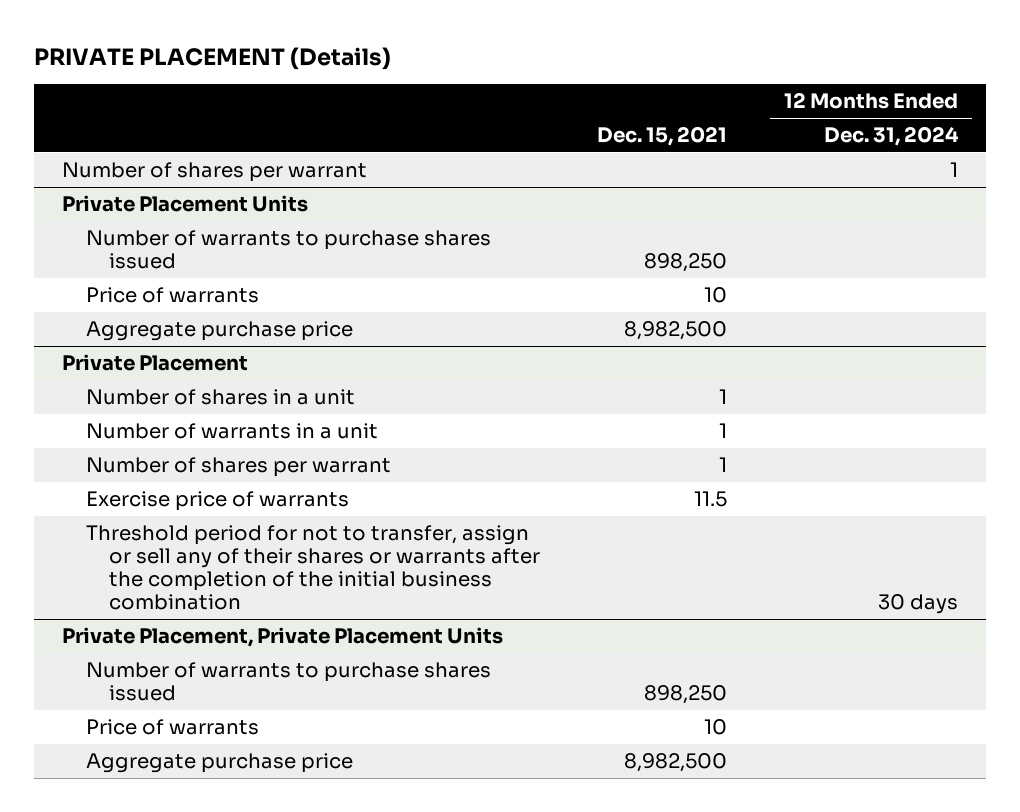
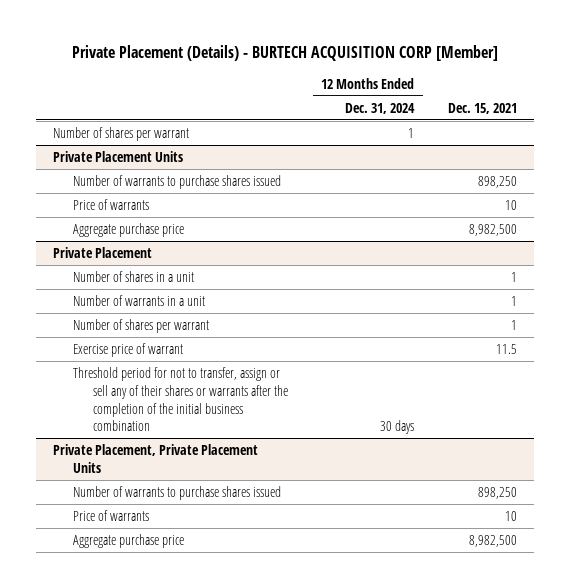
[33,46,391,70] PRIVATE PLACEMENT (Details) -> [71,45,498,62] Private Placement (Details) - BURTECH ACQUISITION CORP [Member]
[85,491,349,512] Exercise price of warrants -> [73,342,184,357] Exercise price of warrant

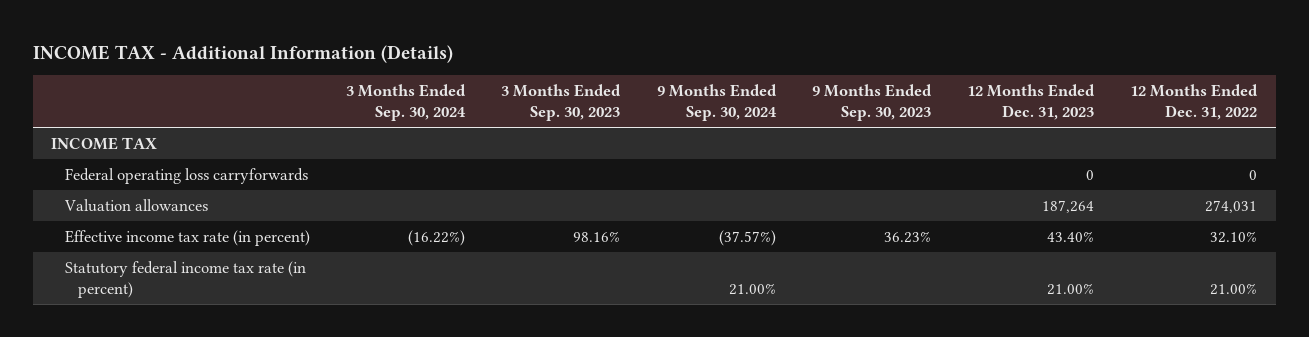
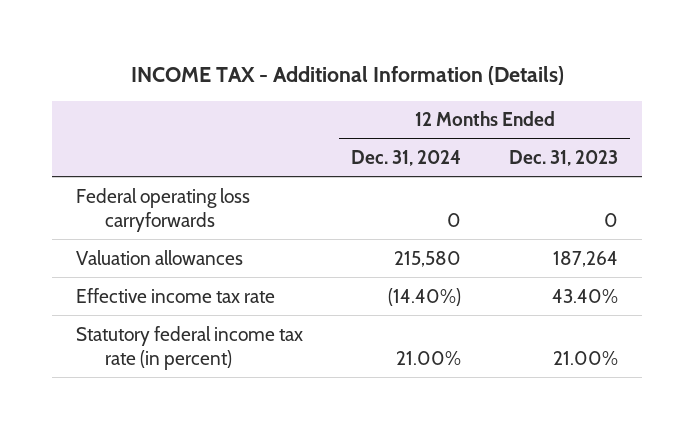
[345,84,466,122] 3 Months Ended Sep. 30, 2024 -> none
[501,84,622,122] 3 Months Ended Sep. 30, 2023 -> none
[656,84,777,122] 9 Months Ended Sep. 30, 2024 -> none
[811,84,932,122] 9 Months Ended Sep. 30, 2023 -> none
[1130,84,1259,121] 12 Months Ended Dec. 31, 2022 -> none
none -> [351,149,462,166] Dec. 31, 2024
[51,137,158,151] INCOME TAX -> none
[64,230,310,247] Effective income tax rate (in percent) -> [76,287,276,303] Effective income tax rate

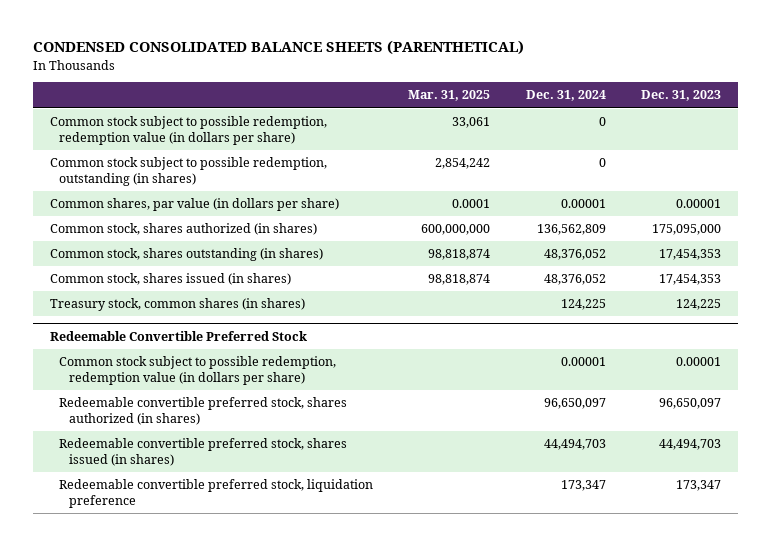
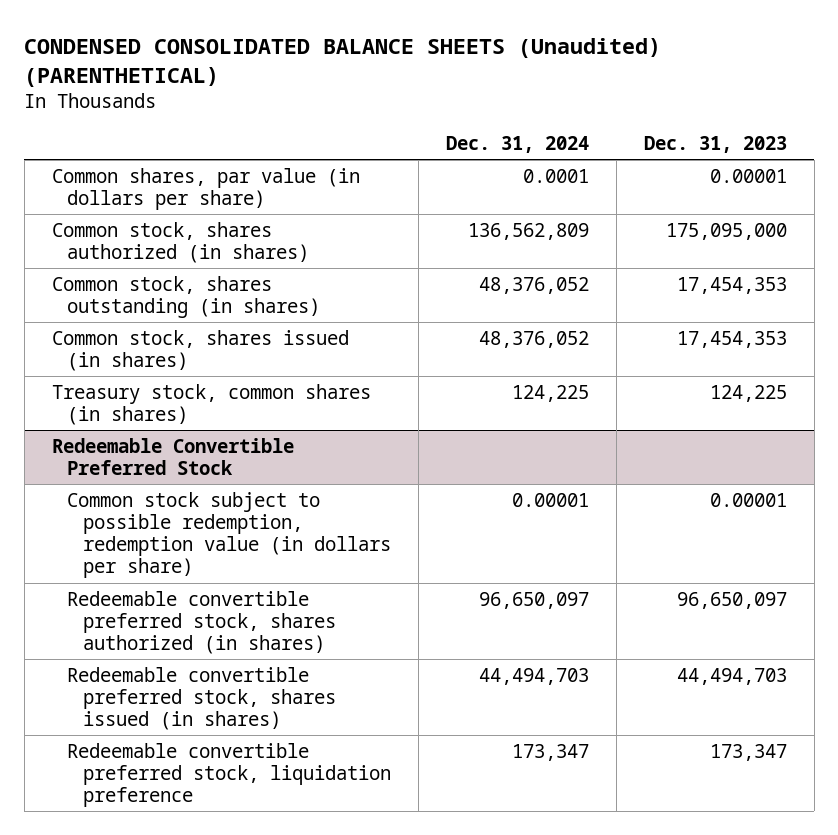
[32,40,524,56] CONDENSED CONSOLIDATED BALANCE SHEETS (PARENTHETICAL) -> [24,37,662,87] CONDENSED CONSOLIDATED BALANCE SHEETS (Unaudited) (PARENTHETICAL)
[408,90,491,102] Mar. 31, 2025 -> none
[50,116,328,145] Common stock subject to possible redemption, redemption value (in dollars per share) -> none
[50,157,328,186] Common stock subject to possible redemption, outstanding (in shares) -> none
[560,199,606,209] 0.00001 -> [522,168,589,183] 0.0001

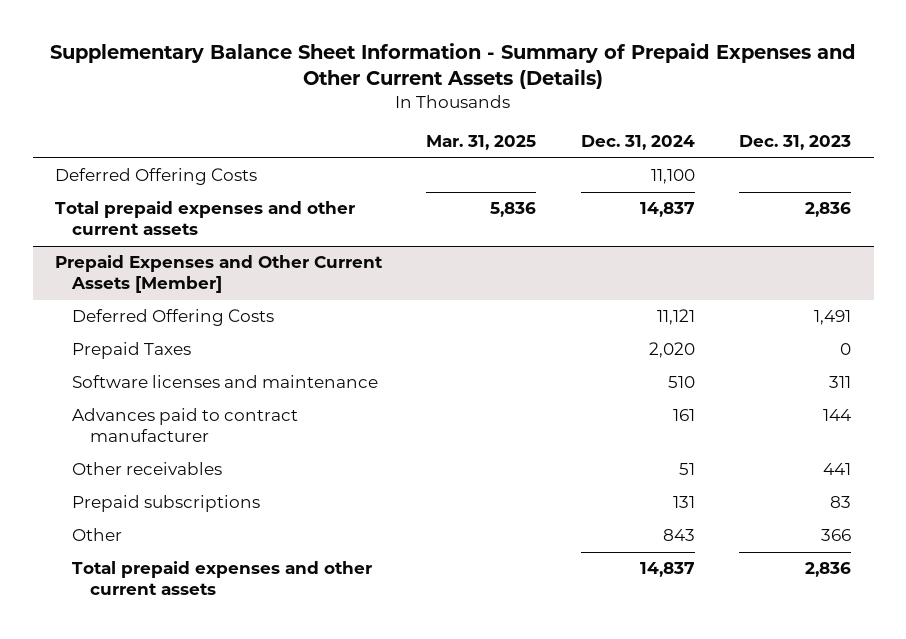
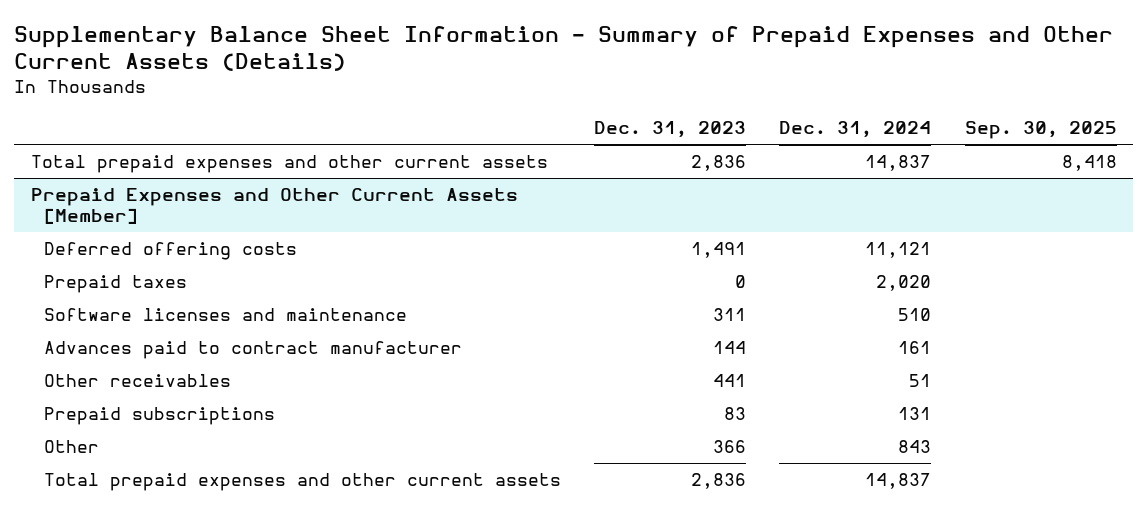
[426,135,537,151] Mar. 31, 2025 -> none
none -> [964,121,1117,140] Sep. 30, 2025
[54,168,257,186] Deferred Offering Costs -> none
[72,309,275,327] Deferred Offering Costs -> [43,242,297,261] Deferred offering costs
[72,342,192,360] Prepaid Taxes -> [43,275,187,294] Prepaid taxes

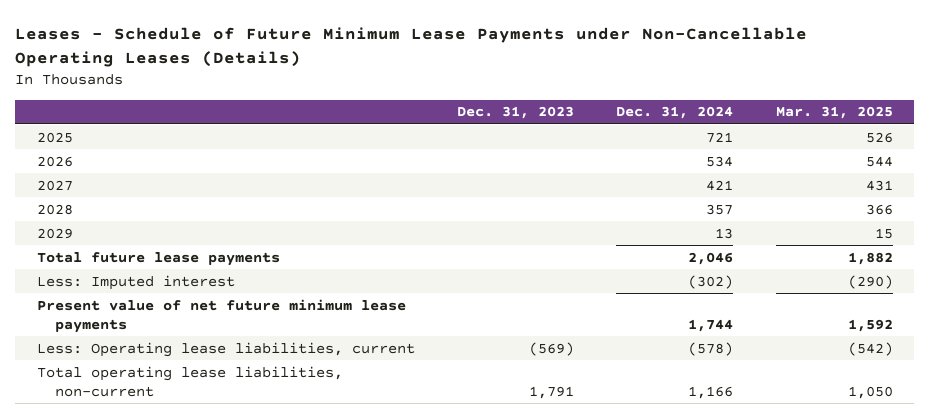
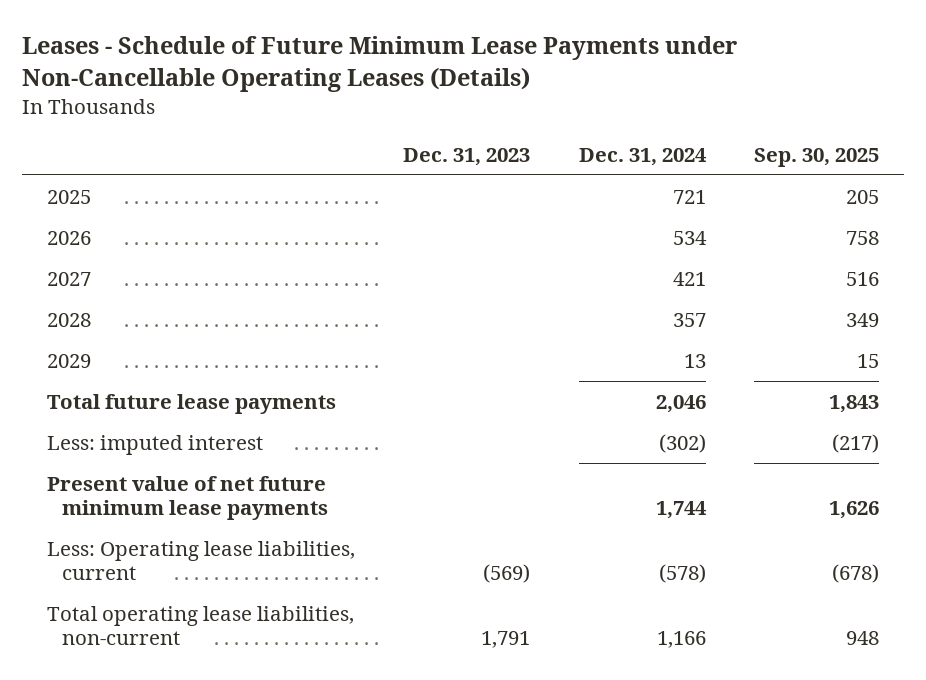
[775,106,893,120] Mar. 31, 2025 -> none
none -> [754,147,880,167] Sep. 30, 2025
[36,274,235,290] Less: Imputed interest -> [46,434,263,455] Less: imputed interest

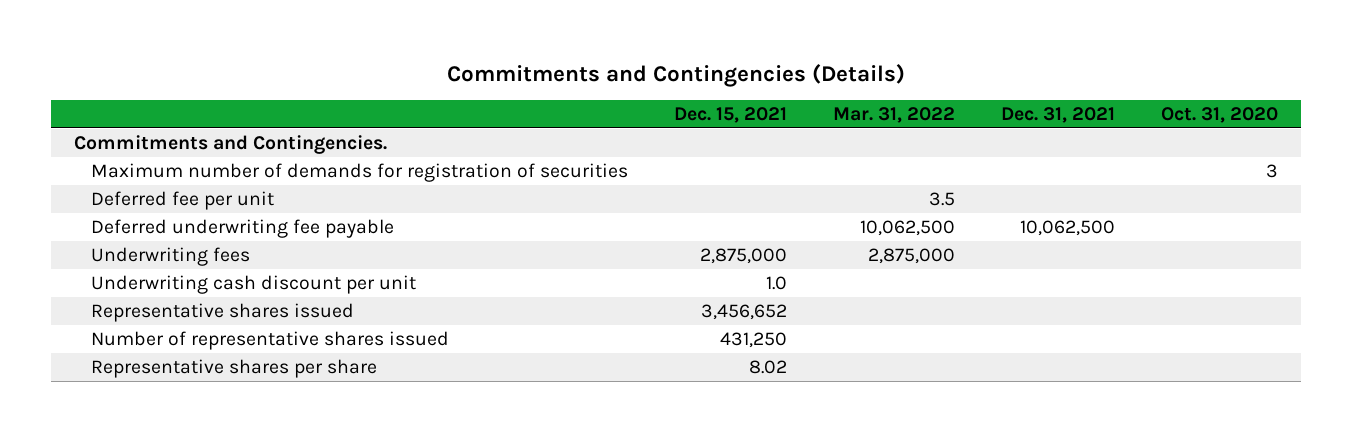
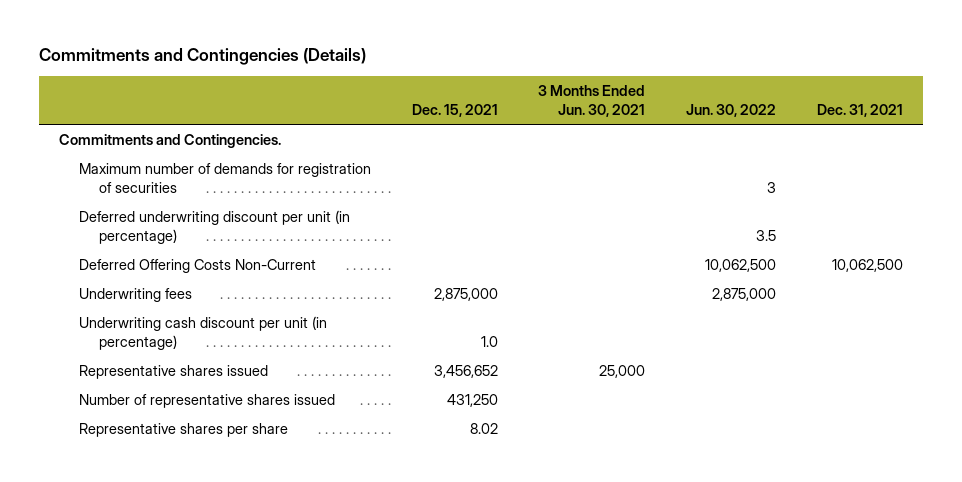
[833,107,956,124] Mar. 31, 2022 -> none
[1161,107,1279,124] Oct. 31, 2020 -> none
none -> [538,84,646,117] 3 Months Ended Jun. 30, 2021
none -> [685,103,776,117] Jun. 30, 2022
[91,190,275,210] Deferred fee per unit -> none
none -> [78,209,350,244] Deferred underwriting discount per unit (in percentage)
[91,218,395,238] Deferred underwriting fee payable -> [78,258,316,273] Deferred Offering Costs Non-Current
[91,274,417,294] Underwriting cash discount per unit -> [78,315,327,350] Underwriting cash discount per unit (in percentage)

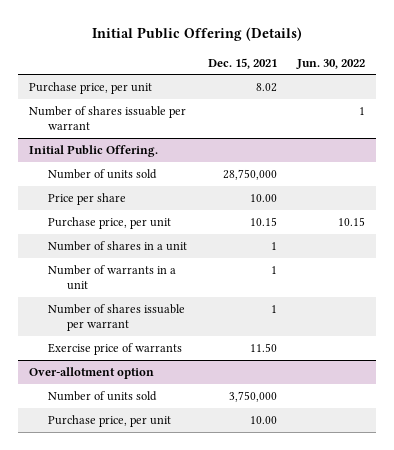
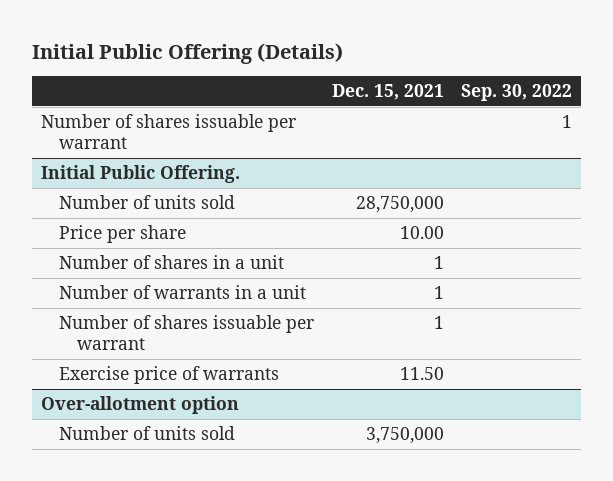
[296,58,366,69] Jun. 30, 2022 -> none
none -> [461,84,573,102] Sep. 30, 2022
[28,81,152,94] Purchase price, per unit -> none
[47,216,171,229] Purchase price, per unit -> none
[47,414,171,427] Purchase price, per unit -> none

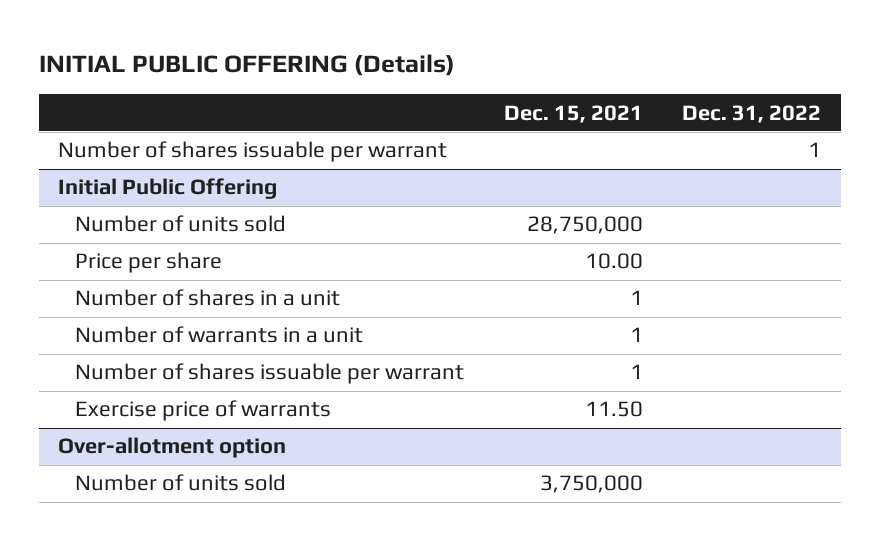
[31,42,343,64] Initial Public Offering (Details) -> [38,54,455,77] INITIAL PUBLIC OFFERING (Details)
[461,84,573,102] Sep. 30, 2022 -> none
none -> [682,104,822,123] Dec. 31, 2022
[40,165,240,184] Initial Public Offering. -> [58,178,278,200] Initial Public Offering

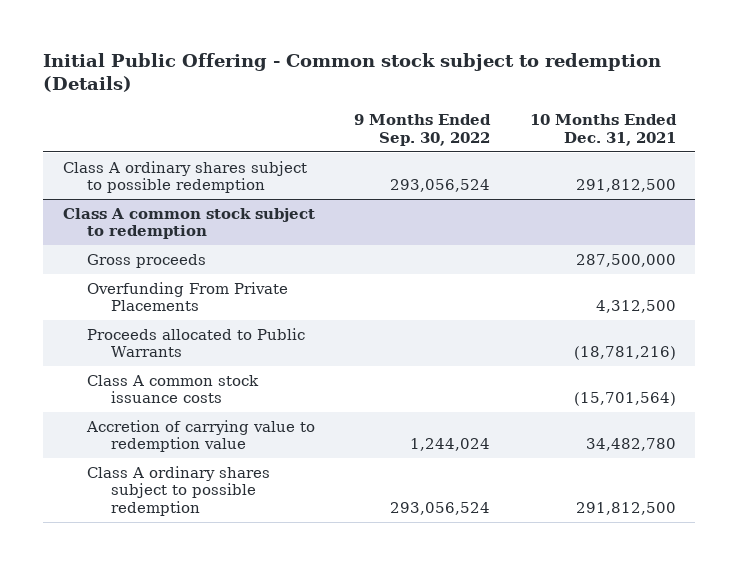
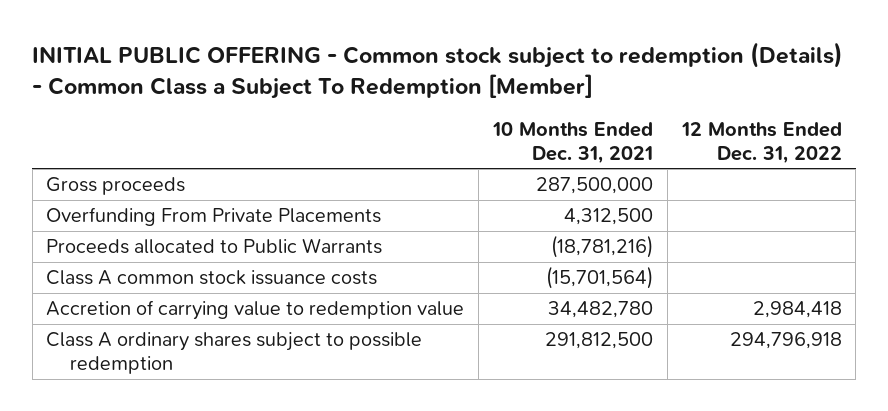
[43,52,662,93] Initial Public Offering - Common stock subject to redemption (Details) -> [32,42,844,99] INITIAL PUBLIC OFFERING - Common stock subject to redemption (Details) - Common Class a Subject To Redemption [Member]
[354,114,492,146] 9 Months Ended Sep. 30, 2022 -> none
none -> [680,121,842,164] 12 Months Ended Dec. 31, 2022
[62,160,307,194] Class A ordinary shares subject to possible redemption -> none
[62,207,315,240] Class A common stock subject to redemption -> none

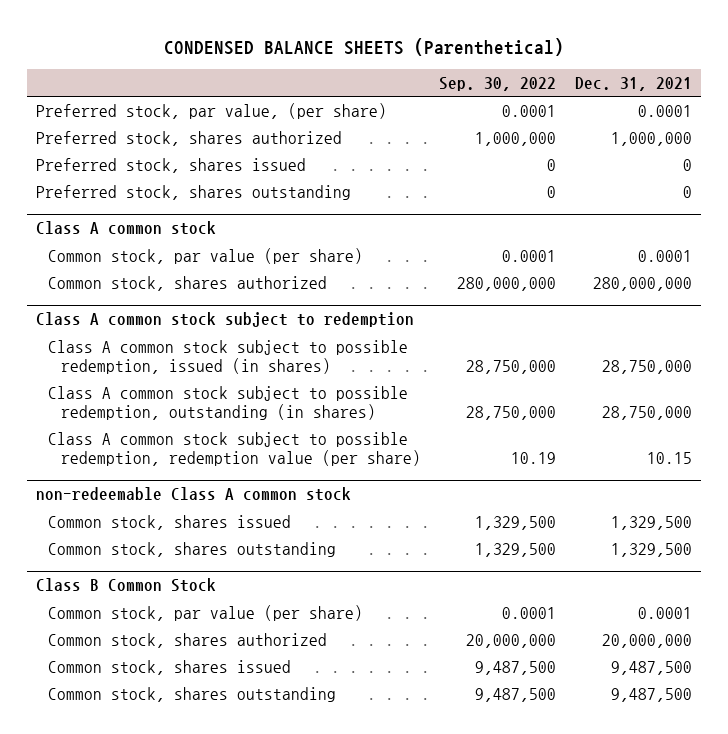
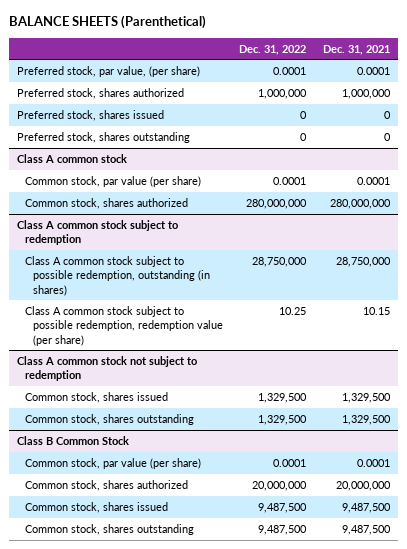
[163,37,564,56] CONDENSED BALANCE SHEETS (Parenthetical) -> [9,15,207,30] BALANCE SHEETS (Parenthetical)
[439,77,557,92] Sep. 30, 2022 -> none
none -> [239,44,307,55] Dec. 31, 2022
[48,339,409,375] Class A common stock subject to possible redemption, issued (in shares) -> none
[36,487,352,502] non-redeemable Class A common stock -> [17,355,198,382] Class A common stock not subject to redemption

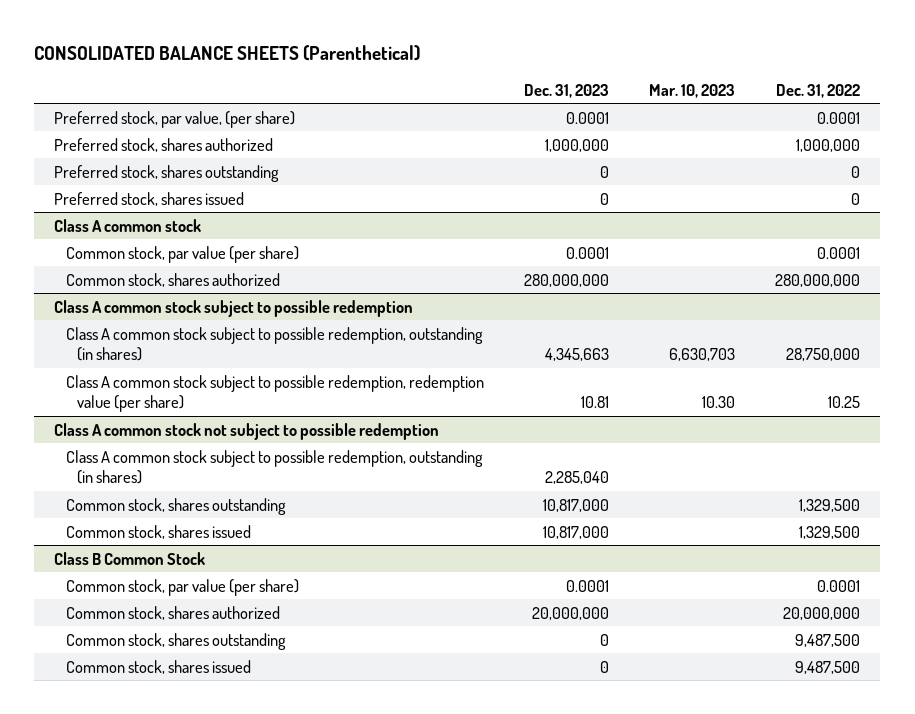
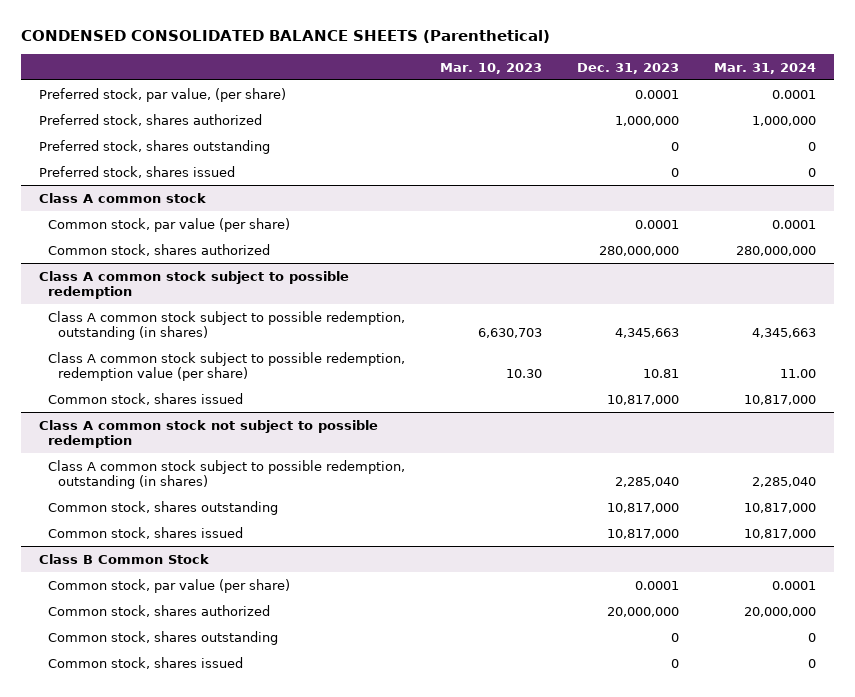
[34,44,421,61] CONSOLIDATED BALANCE SHEETS (Parenthetical) -> [21,30,551,44] CONDENSED CONSOLIDATED BALANCE SHEETS (Parenthetical)
[776,83,861,98] Dec. 31, 2022 -> none
none -> [714,62,817,74] Mar. 31, 2024
none -> [48,392,244,405] Common stock, shares issued

